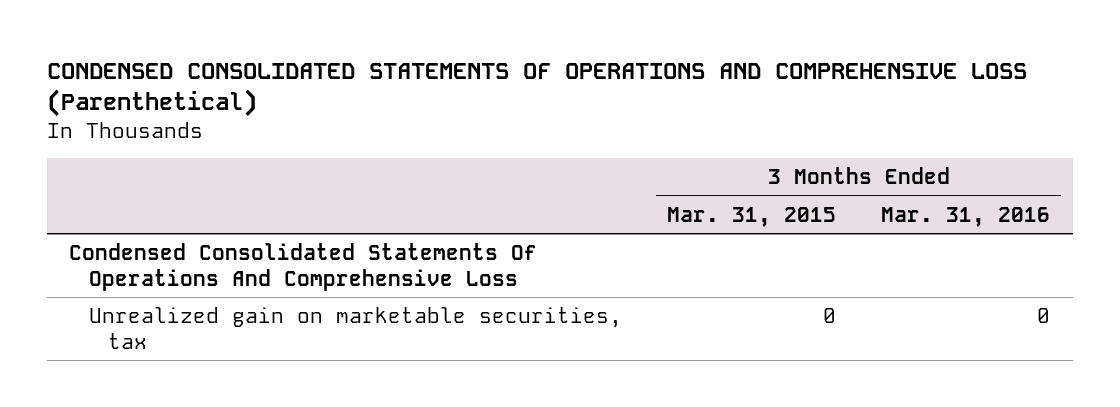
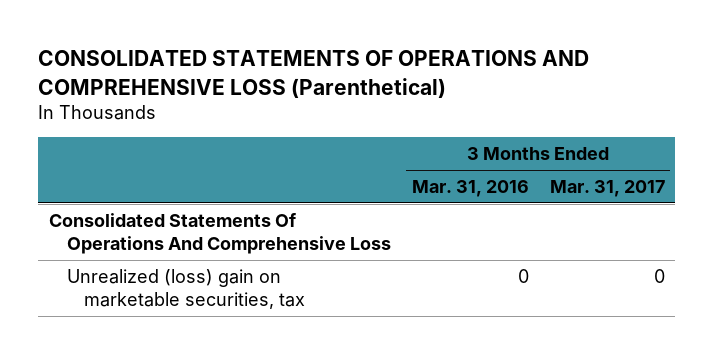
[46,62,1027,118] CONDENSED CONSOLIDATED STATEMENTS OF OPERATIONS AND COMPREHENSIVE LOSS (Parenthetical) -> [38,50,590,98] CONSOLIDATED STATEMENTS OF OPERATIONS AND COMPREHENSIVE LOSS (Parenthetical)
[667,206,837,227] Mar. 31, 2015 -> none
none -> [549,180,665,198] Mar. 31, 2017
[69,242,538,291] Condensed Consolidated Statements Of Operations And Comprehensive Loss -> [48,213,391,255] Consolidated Statements Of Operations And Comprehensive Loss
[88,306,622,349] Unrealized gain on marketable securities, tax -> [66,269,306,310] Unrealized (loss) gain on marketable securities, tax

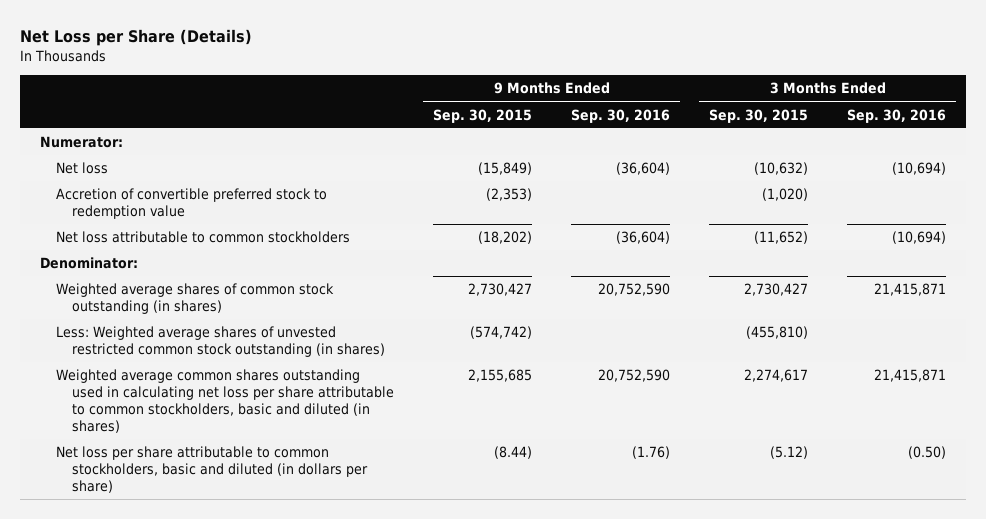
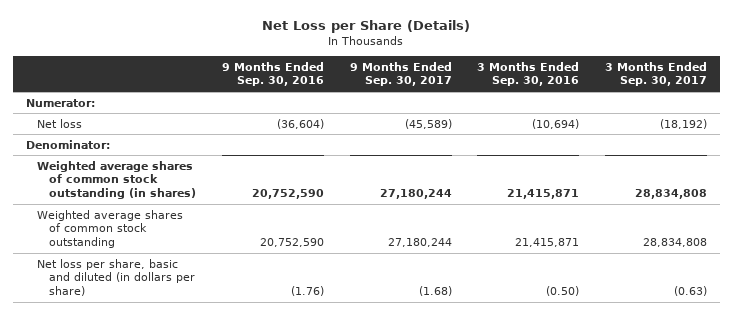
[433,108,533,123] Sep. 30, 2015 -> none
[709,108,809,123] Sep. 30, 2015 -> none
none -> [349,61,452,87] 9 Months Ended Sep. 30, 2017
none -> [604,61,707,87] 3 Months Ended Sep. 30, 2017
[55,188,327,220] Accretion of convertible preferred stock to redemption value -> none
[55,231,350,244] Net loss attributable to common stockholders -> none
[55,326,386,358] Less: Weighted average shares of unvested restricted common stock outstanding (in shares) -> none
[55,369,395,433] Weighted average common shares outstanding used in calculating net loss per share attributable to common stockholders, basic and diluted (in shares) -> [37,209,184,248] Weighted average shares of common stock outstanding
[55,446,369,494] Net loss per share attributable to common stockholders, basic and diluted (in dollars per share) -> [37,258,196,296] Net loss per share, basic and diluted (in dollars per share)

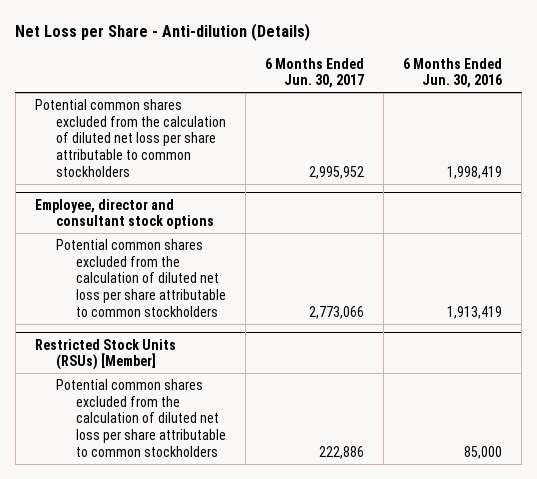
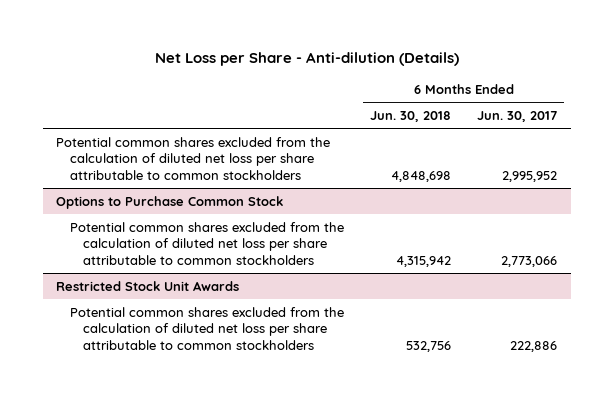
[403,57,503,89] 6 Months Ended Jun. 30, 2016 -> none
none -> [369,110,451,122] Jun. 30, 2018
[35,198,214,230] Employee, director and consultant stock options -> [55,195,283,209] Options to Purchase Common Stock
[35,338,177,371] Restricted Stock Units (RSUs) [Member] -> [55,280,239,291] Restricted Stock Unit Awards

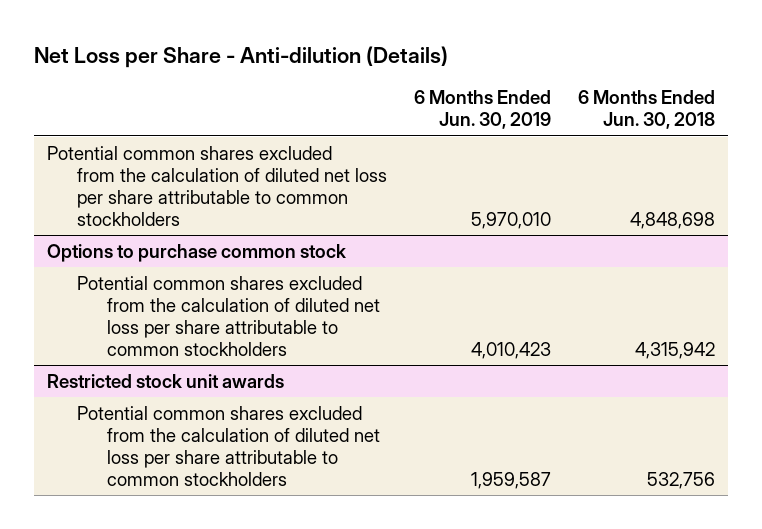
[477,110,558,122] Jun. 30, 2017 -> none
none -> [413,90,551,130] 6 Months Ended Jun. 30, 2019
[55,195,283,209] Options to Purchase Common Stock -> [47,243,347,262] Options to purchase common stock
[55,280,239,291] Restricted Stock Unit Awards -> [47,373,285,388] Restricted stock unit awards

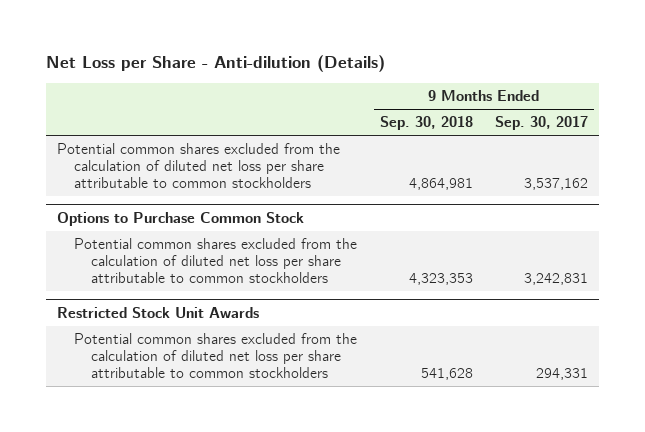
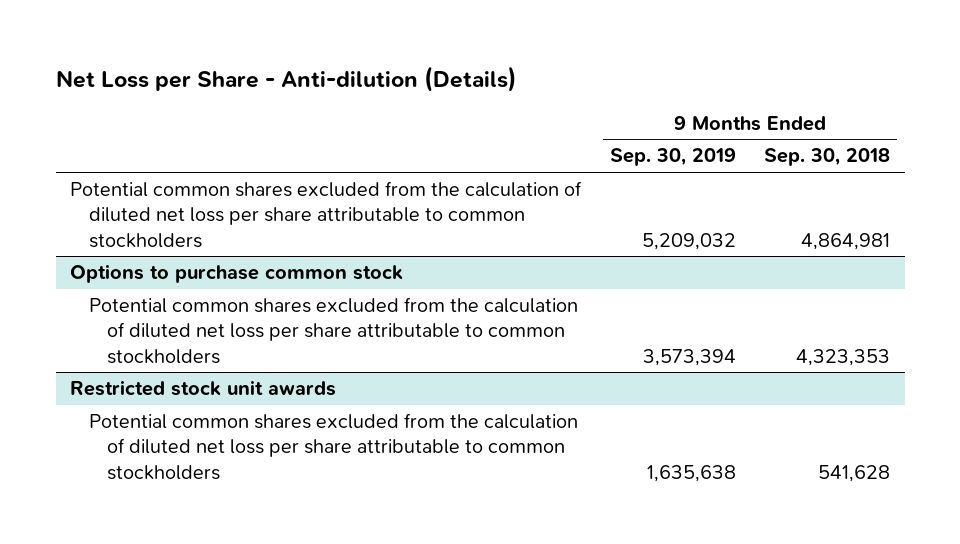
[495,116,589,131] Sep. 30, 2017 -> none
none -> [609,148,736,167] Sep. 30, 2019
[57,211,305,226] Options to Purchase Common Stock -> [70,264,404,284] Options to purchase common stock
[57,306,260,318] Restricted Stock Unit Awards -> [70,380,337,397] Restricted stock unit awards

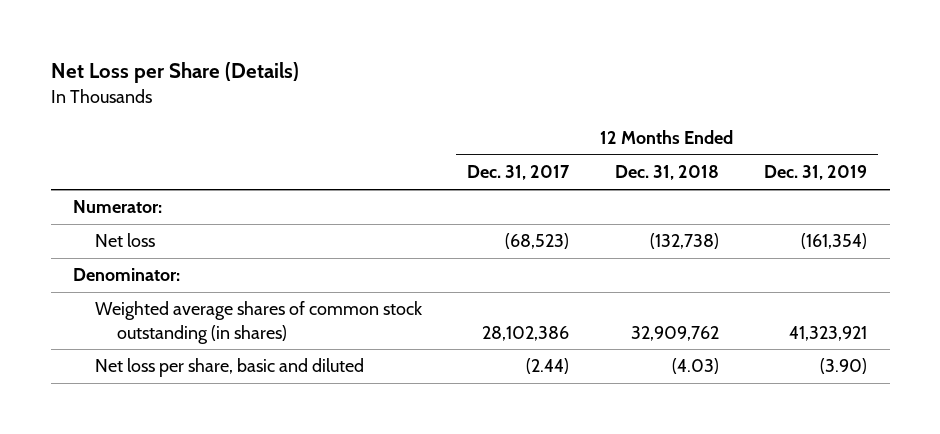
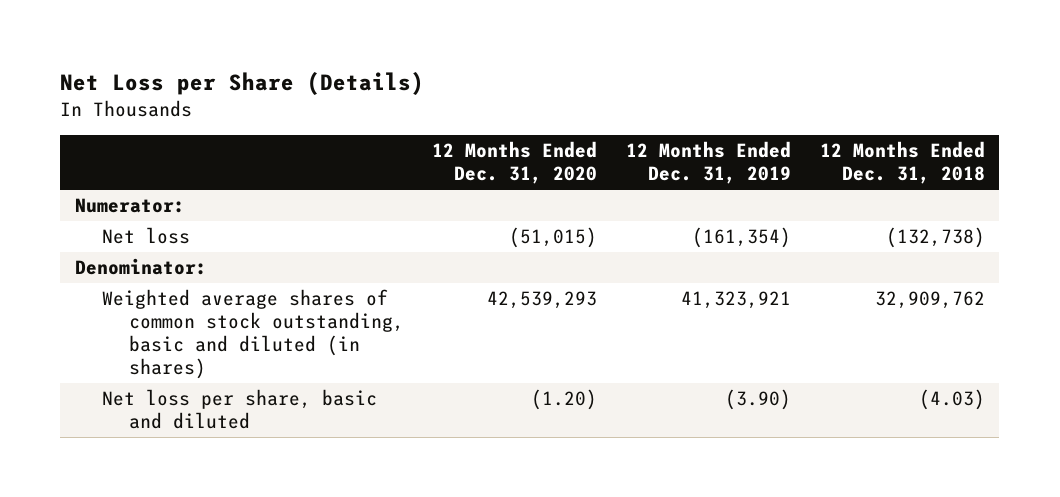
[467,165,571,181] Dec. 31, 2017 -> none
none -> [432,141,598,185] 12 Months Ended Dec. 31, 2020
[95,301,423,344] Weighted average shares of common stock outstanding (in shares) -> [101,289,404,380] Weighted average shares of common stock outstanding, basic and diluted (in shares)

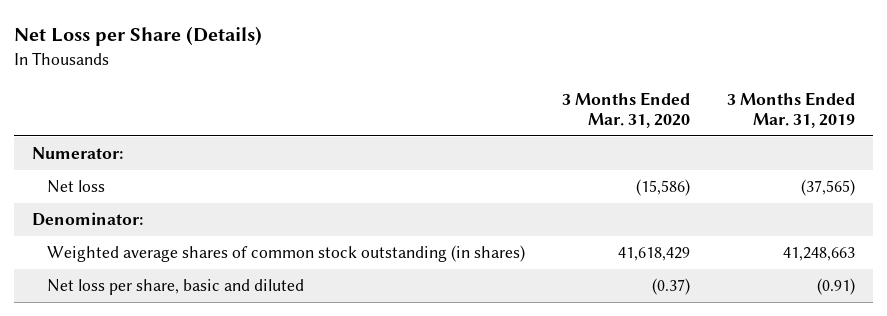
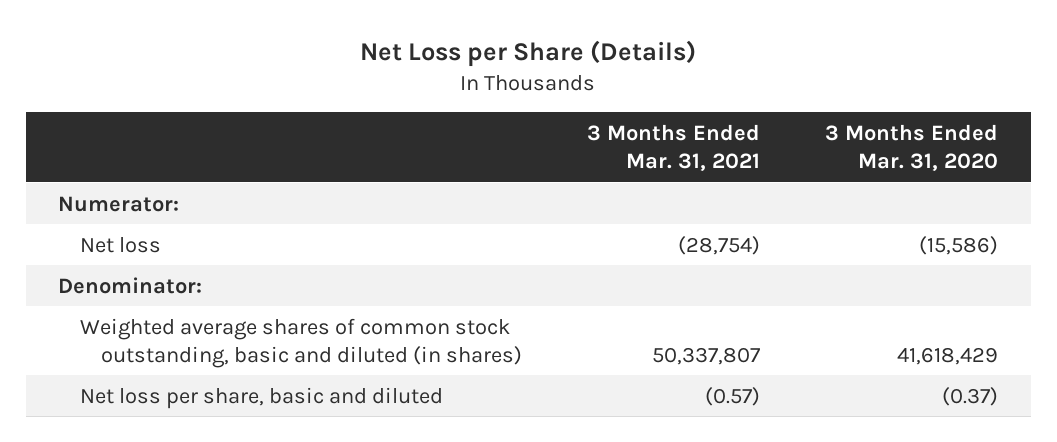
[726,91,855,129] 3 Months Ended Mar. 31, 2019 -> none
none -> [587,123,761,172] 3 Months Ended Mar. 31, 2021
[47,245,526,263] Weighted average shares of common stock outstanding (in shares) -> [79,317,523,368] Weighted average shares of common stock outstanding, basic and diluted (in shares)

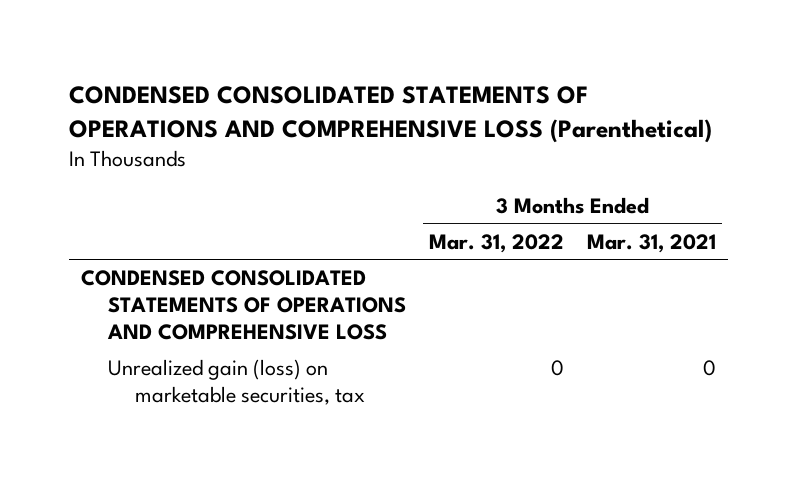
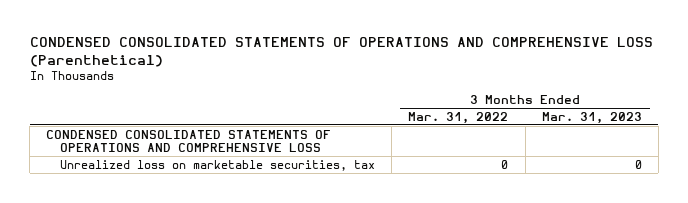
[587,233,717,253] Mar. 31, 2021 -> none
none -> [541,111,642,124] Mar. 31, 2023
[107,359,365,406] Unrealized gain (loss) on marketable securities, tax -> [60,159,376,171] Unrealized loss on marketable securities, tax

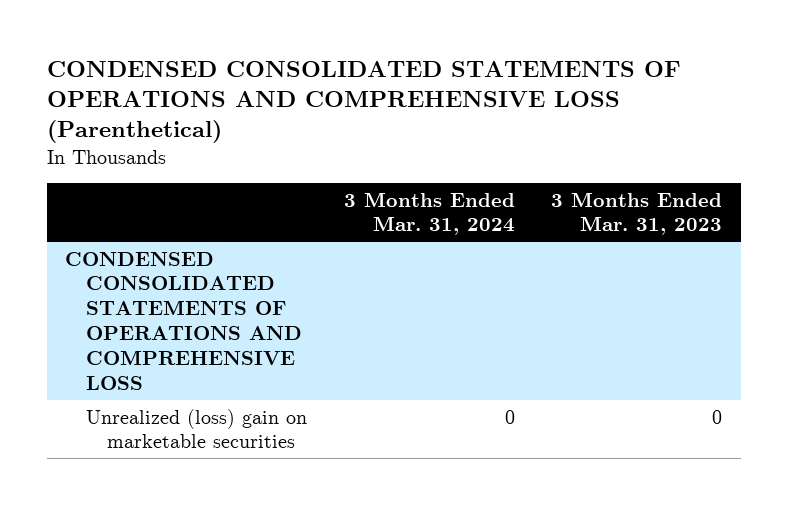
[408,111,509,124] Mar. 31, 2022 -> none
none -> [343,191,515,236] 3 Months Ended Mar. 31, 2024
[60,159,376,171] Unrealized loss on marketable securities, tax -> [85,408,307,449] Unrealized (loss) gain on marketable securities

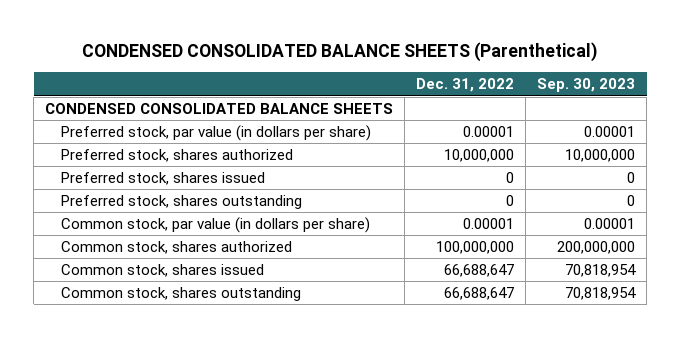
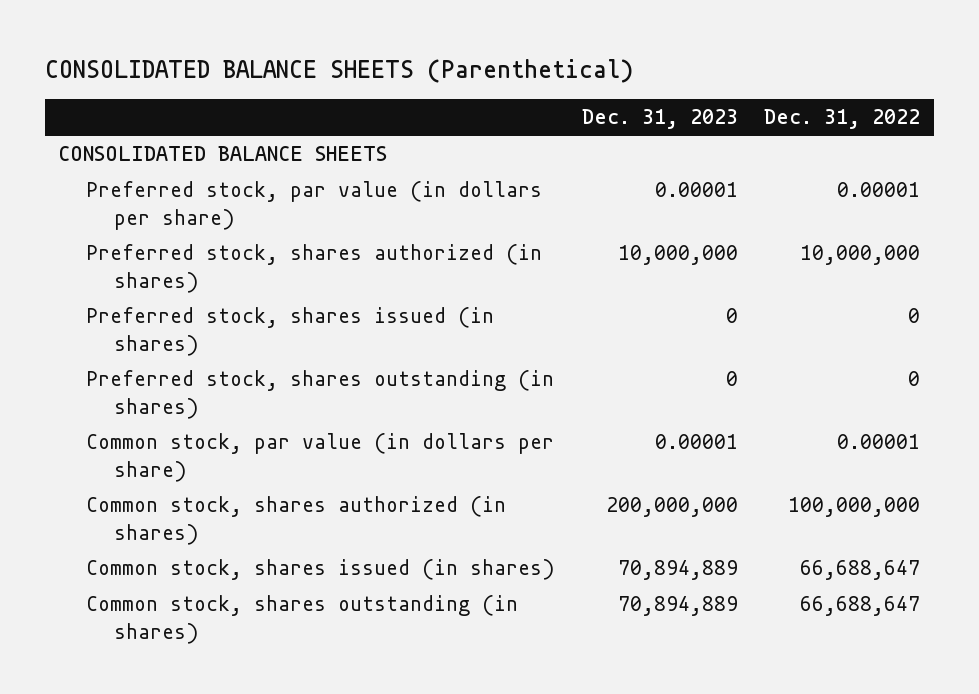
[82,42,598,63] CONDENSED CONSOLIDATED BALANCE SHEETS (Parenthetical) -> [45,58,634,83] CONSOLIDATED BALANCE SHEETS (Parenthetical)
[537,78,636,93] Sep. 30, 2023 -> none
none -> [581,109,738,130] Dec. 31, 2023
[45,103,394,115] CONDENSED CONSOLIDATED BALANCE SHEETS -> [58,146,388,162] CONSOLIDATED BALANCE SHEETS
[61,149,294,163] Preferred stock, shares authorized -> [86,244,543,293] Preferred stock, shares authorized (in shares)
[61,172,266,186] Preferred stock, shares issued -> [86,307,495,356] Preferred stock, shares issued (in shares)
[61,195,303,210] Preferred stock, shares outstanding -> [86,370,555,419] Preferred stock, shares outstanding (in shares)
[61,241,293,255] Common stock, shares authorized -> [86,496,507,545] Common stock, shares authorized (in shares)
[61,264,265,278] Common stock, shares issued -> [86,559,556,581] Common stock, shares issued (in shares)
[61,287,302,302] Common stock, shares outstanding -> [86,595,519,644] Common stock, shares outstanding (in shares)

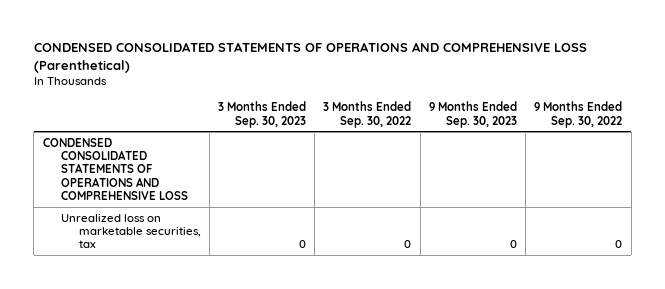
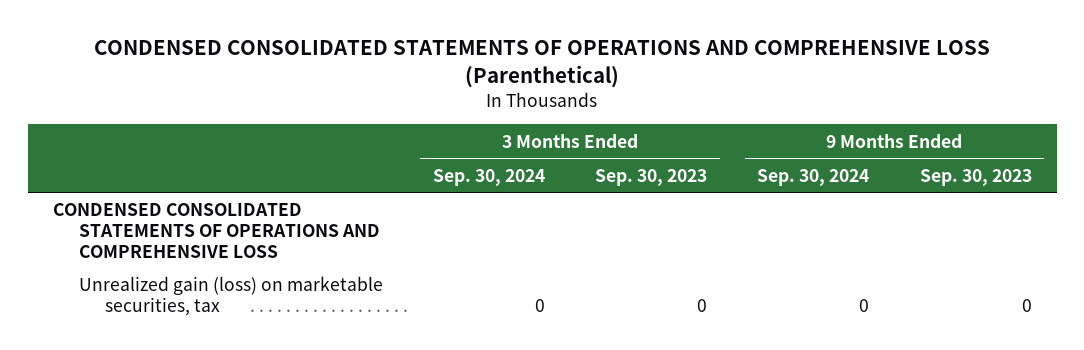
[323,101,412,128] 3 Months Ended Sep. 30, 2022 -> none
[534,101,623,128] 9 Months Ended Sep. 30, 2022 -> none
none -> [432,168,545,186] Sep. 30, 2024
none -> [757,168,870,186] Sep. 30, 2024
[60,213,201,249] Unrealized loss on marketable securities, tax -> [78,276,383,317] Unrealized gain (loss) on marketable securities, tax

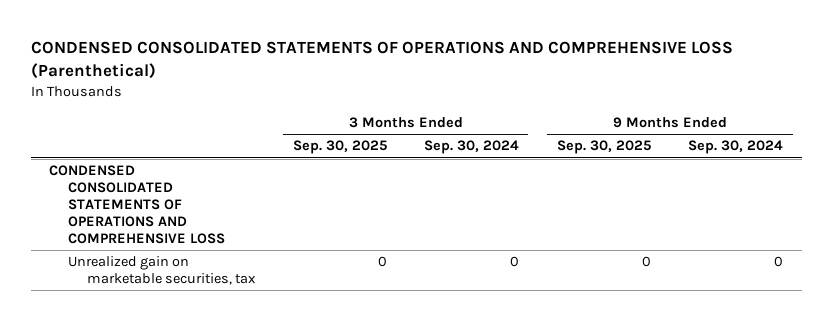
[595,168,708,186] Sep. 30, 2023 -> none
[919,168,1032,186] Sep. 30, 2023 -> none
none -> [292,140,387,155] Sep. 30, 2025
none -> [556,140,651,155] Sep. 30, 2025
[78,276,383,317] Unrealized gain (loss) on marketable securities, tax -> [68,256,257,286] Unrealized gain on marketable securities, tax

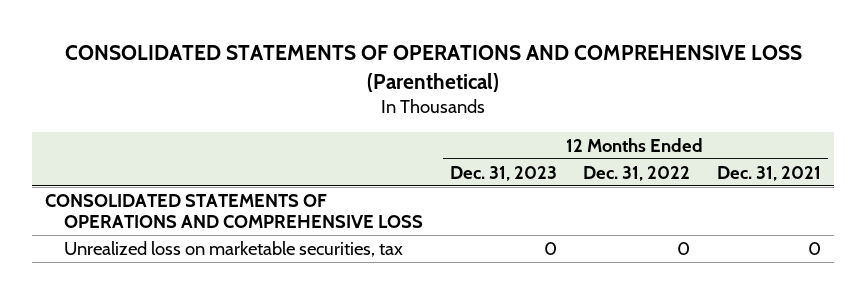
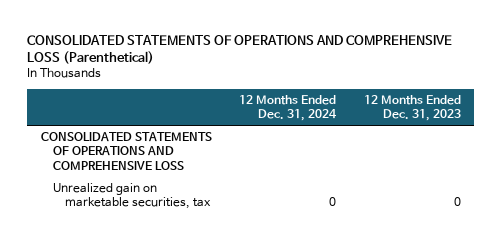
[583,165,691,181] Dec. 31, 2022 -> none
[717,165,822,181] Dec. 31, 2021 -> none
none -> [239,94,338,122] 12 Months Ended Dec. 31, 2024
[63,240,403,257] Unrealized loss on marketable securities, tax -> [52,183,211,210] Unrealized gain on marketable securities, tax

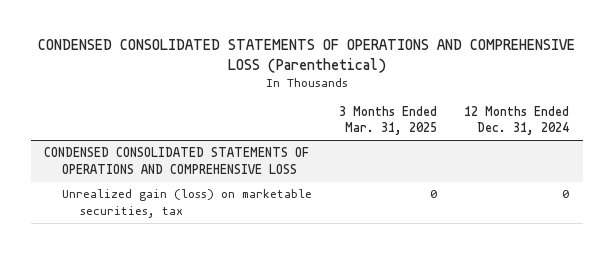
[26,34,452,65] CONSOLIDATED STATEMENTS OF OPERATIONS AND COMPREHENSIVE LOSS (Parenthetical) -> [37,39,575,73] CONDENSED CONSOLIDATED STATEMENTS OF OPERATIONS AND COMPREHENSIVE LOSS (Parenthetical)
[363,94,461,122] 12 Months Ended Dec. 31, 2023 -> none
none -> [338,106,437,136] 3 Months Ended Mar. 31, 2025
[40,132,212,170] CONSOLIDATED STATEMENTS OF OPERATIONS AND COMPREHENSIVE LOSS -> [44,147,310,174] CONDENSED CONSOLIDATED STATEMENTS OF OPERATIONS AND COMPREHENSIVE LOSS
[52,183,211,210] Unrealized gain on marketable securities, tax -> [61,189,312,218] Unrealized gain (loss) on marketable securities, tax

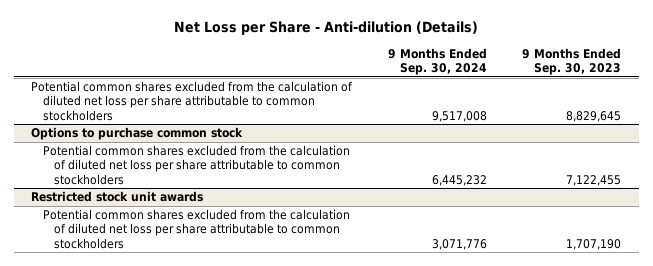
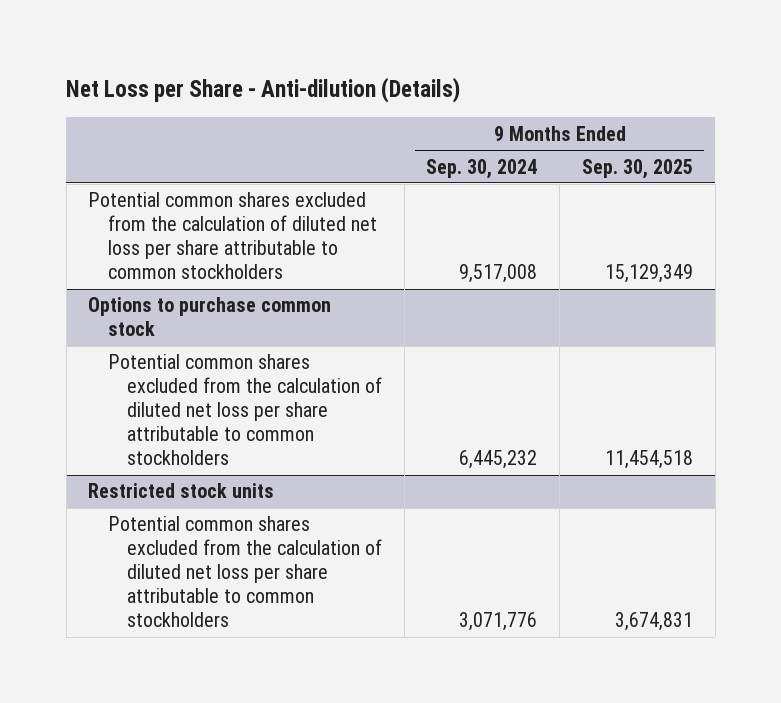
[522,48,622,76] 9 Months Ended Sep. 30, 2023 -> none
none -> [582,158,694,179] Sep. 30, 2025
[31,191,204,203] Restricted stock unit awards -> [88,483,275,499] Restricted stock units

